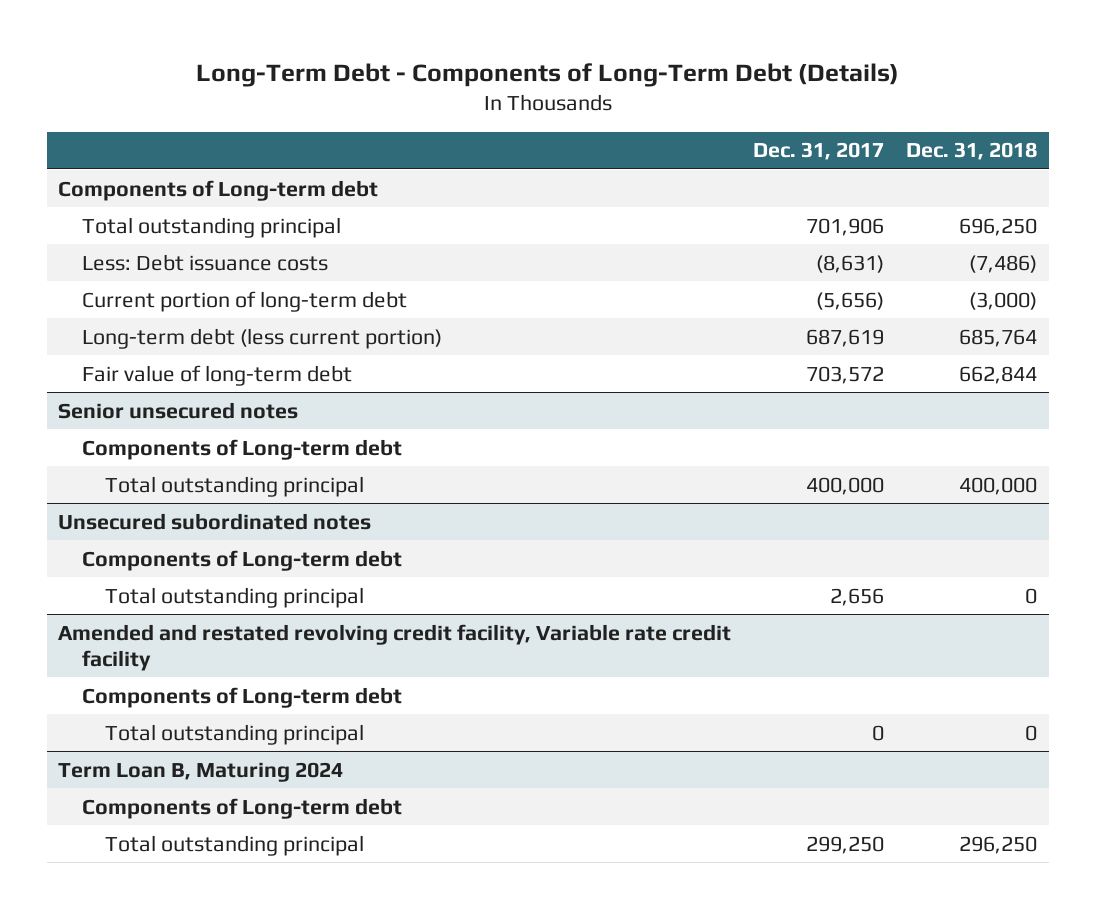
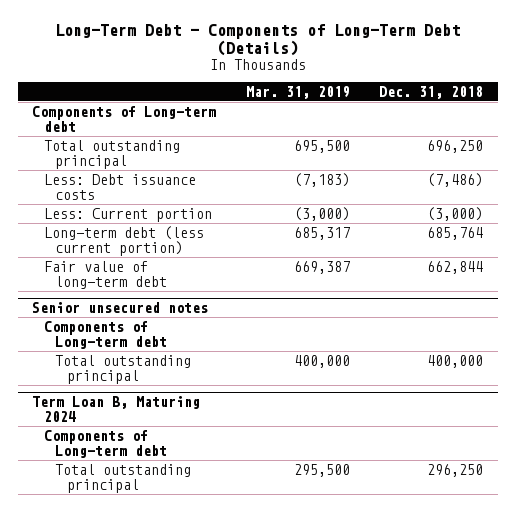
[753,142,885,161] Dec. 31, 2017 -> none
none -> [245,85,350,99] Mar. 31, 2019
[81,290,407,312] Current portion of long-term debt -> [43,207,212,222] Less: Current portion
[58,512,372,530] Unsecured subordinated notes -> none
[81,549,402,571] Components of Long-term debt -> none
[105,586,365,608] Total outstanding principal -> none
[58,623,732,671] Amended and restated revolving credit facility, Variable rate credit facility -> none
[81,686,402,708] Components of Long-term debt -> none
[105,723,365,745] Total outstanding principal -> none

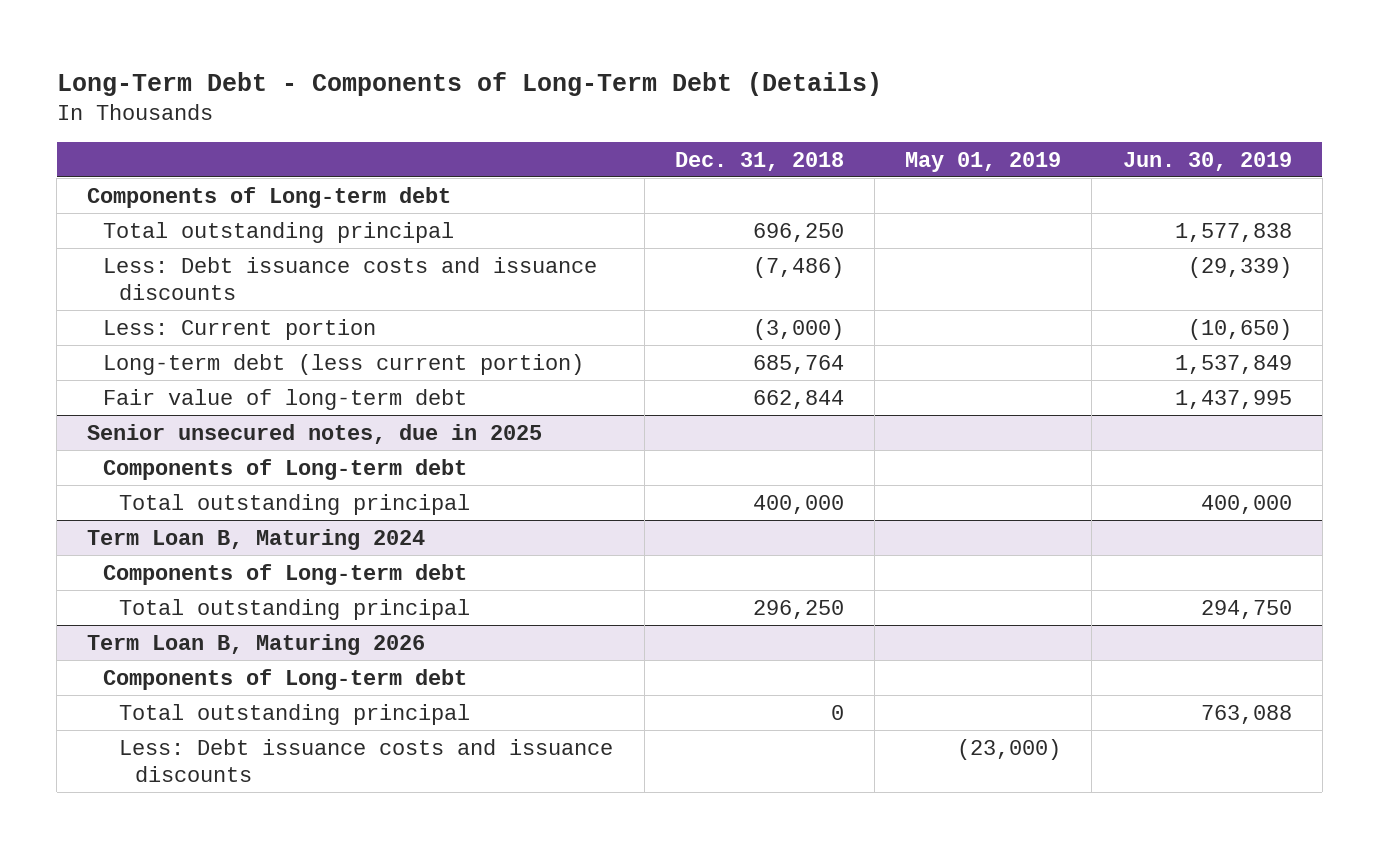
[245,85,350,99] Mar. 31, 2019 -> none
none -> [905,151,1062,172] May 01, 2019
none -> [1122,151,1292,171] Jun. 30, 2019
[43,173,196,200] Less: Debt issuance costs -> [103,256,598,300] Less: Debt issuance costs and issuance discounts
[32,302,209,314] Senior unsecured notes -> [87,423,543,444] Senior unsecured notes, due in 2025
none -> [87,633,426,655] Term Loan B, Maturing 2026
none -> [103,668,468,690] Components of Long-term debt
none -> [119,703,471,725] Total outstanding principal
none -> [119,738,614,782] Less: Debt issuance costs and issuance discounts

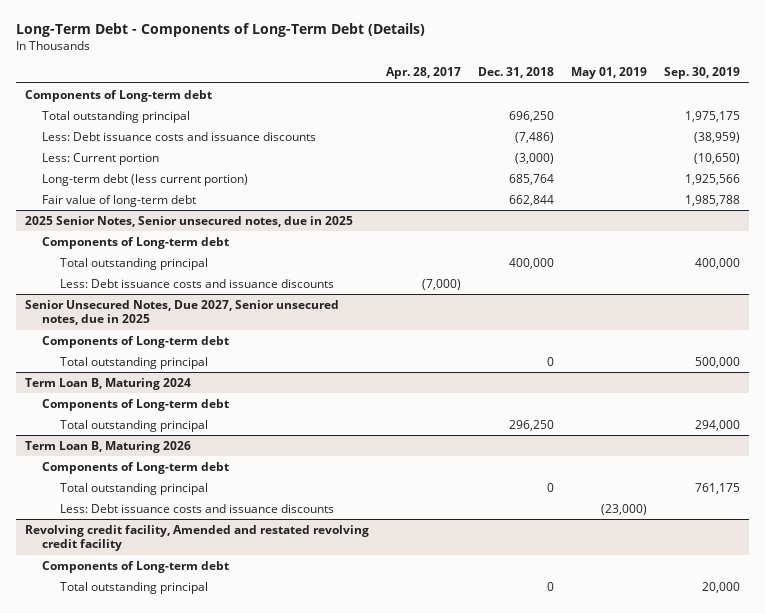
[1122,151,1292,171] Jun. 30, 2019 -> none
none -> [385,67,461,80] Apr. 28, 2017
none -> [664,67,741,80] Sep. 30, 2019
[87,423,543,444] Senior unsecured notes, due in 2025 -> [24,215,353,227] 2025 Senior Notes, Senior unsecured notes, due in 2025
none -> [60,278,335,288] Less: Debt issuance costs and issuance discounts
none -> [24,299,339,326] Senior Unsecured Notes, Due 2027, Senior unsecured notes, due in 2025
none -> [42,335,230,348] Components of Long-term debt
none -> [60,356,209,369] Total outstanding principal
none -> [24,524,369,552] Revolving credit facility, Amended and restated revolving credit facility
none -> [42,560,230,573] Components of Long-term debt
none -> [60,581,209,594] Total outstanding principal

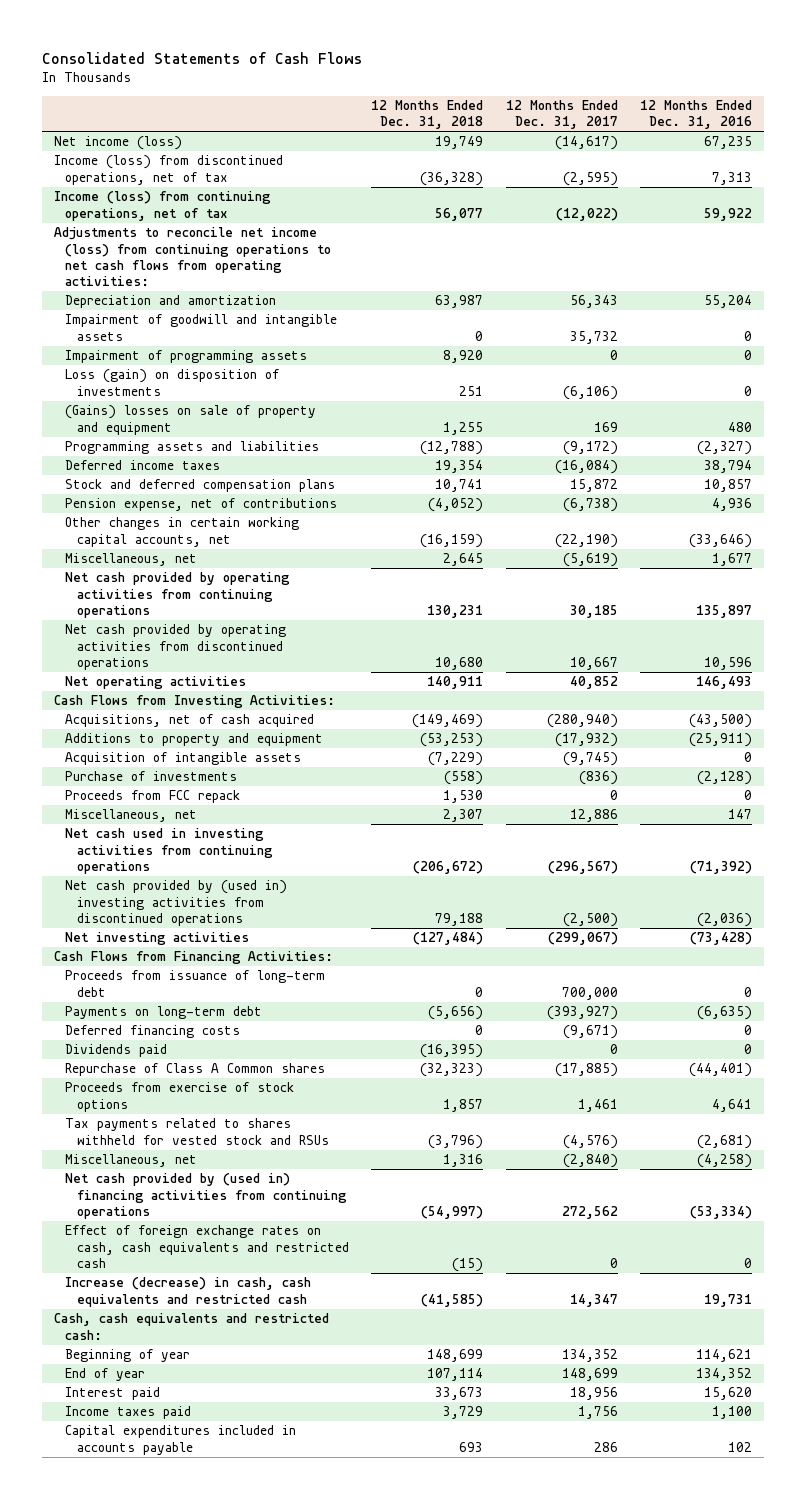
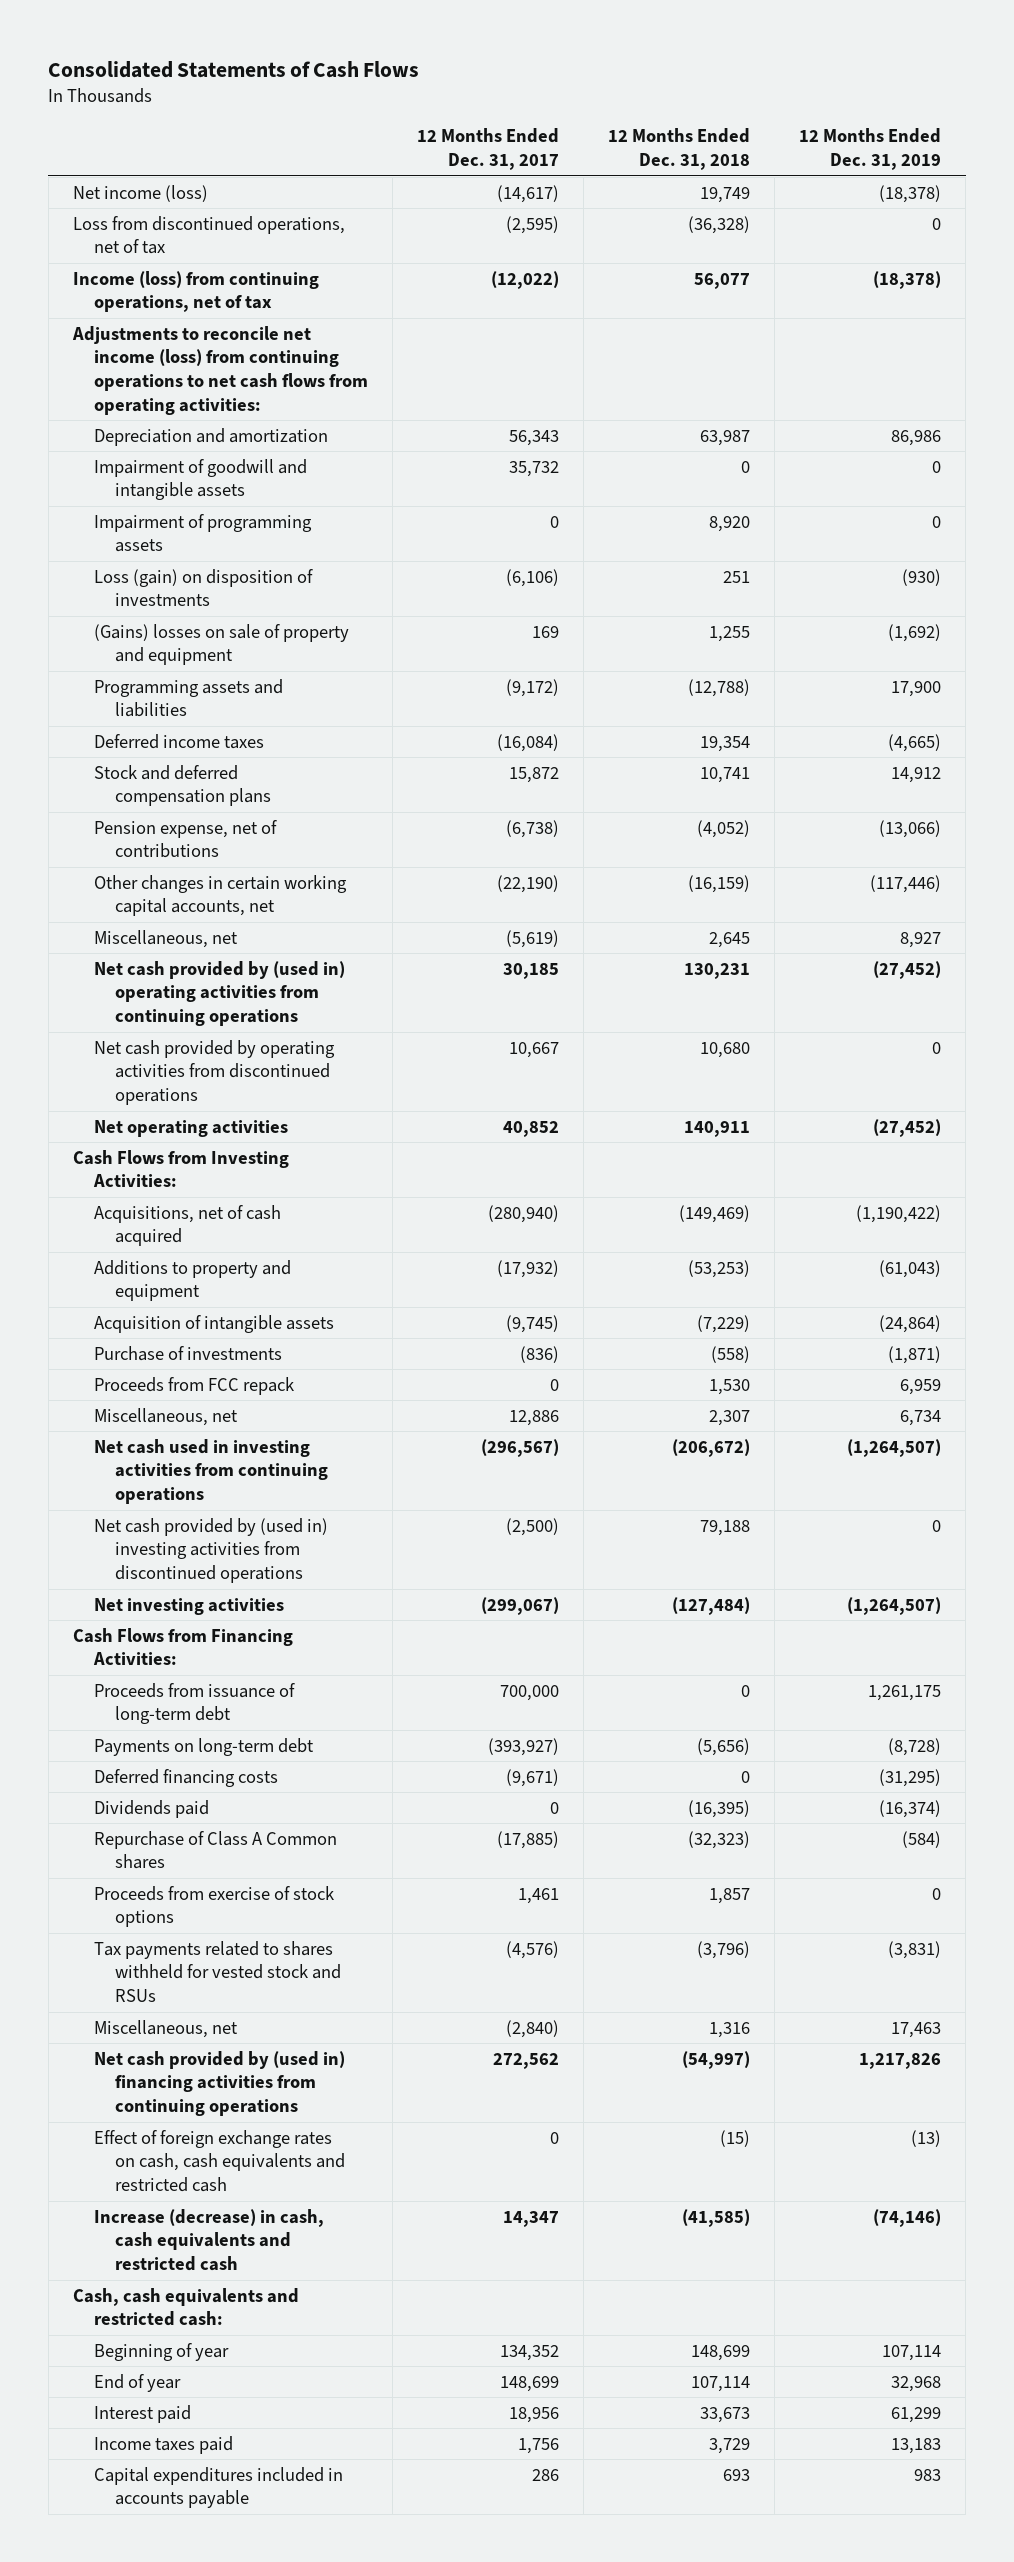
[640,99,753,130] 12 Months Ended Dec. 31, 2016 -> none
none -> [799,128,942,171] 12 Months Ended Dec. 31, 2019
[53,155,283,185] Income (loss) from discontinued operations, net of tax -> [72,215,345,255] Loss from discontinued operations, net of tax
[65,572,291,618] Net cash provided by operating activities from continuing operations -> [93,960,345,1027] Net cash provided by (used in) operating activities from continuing operations

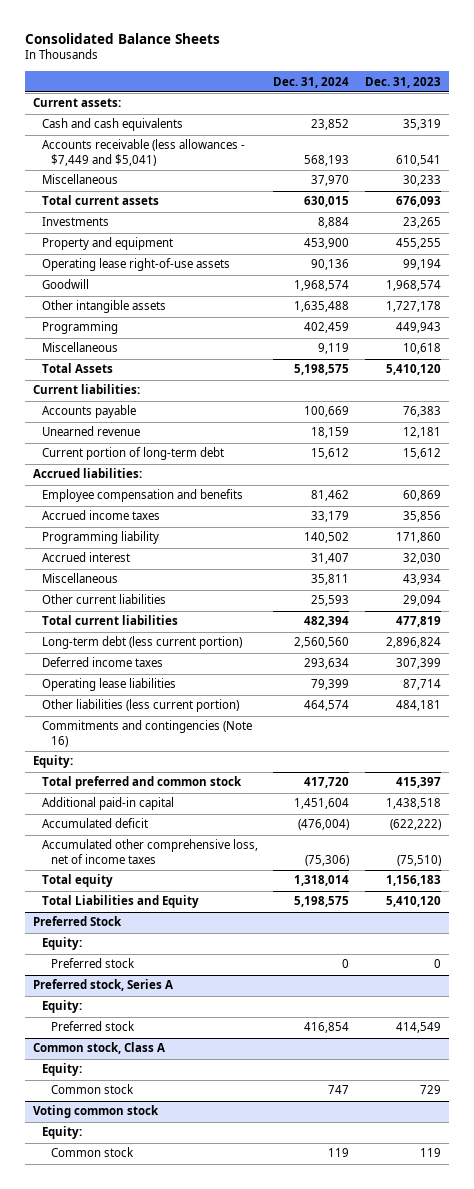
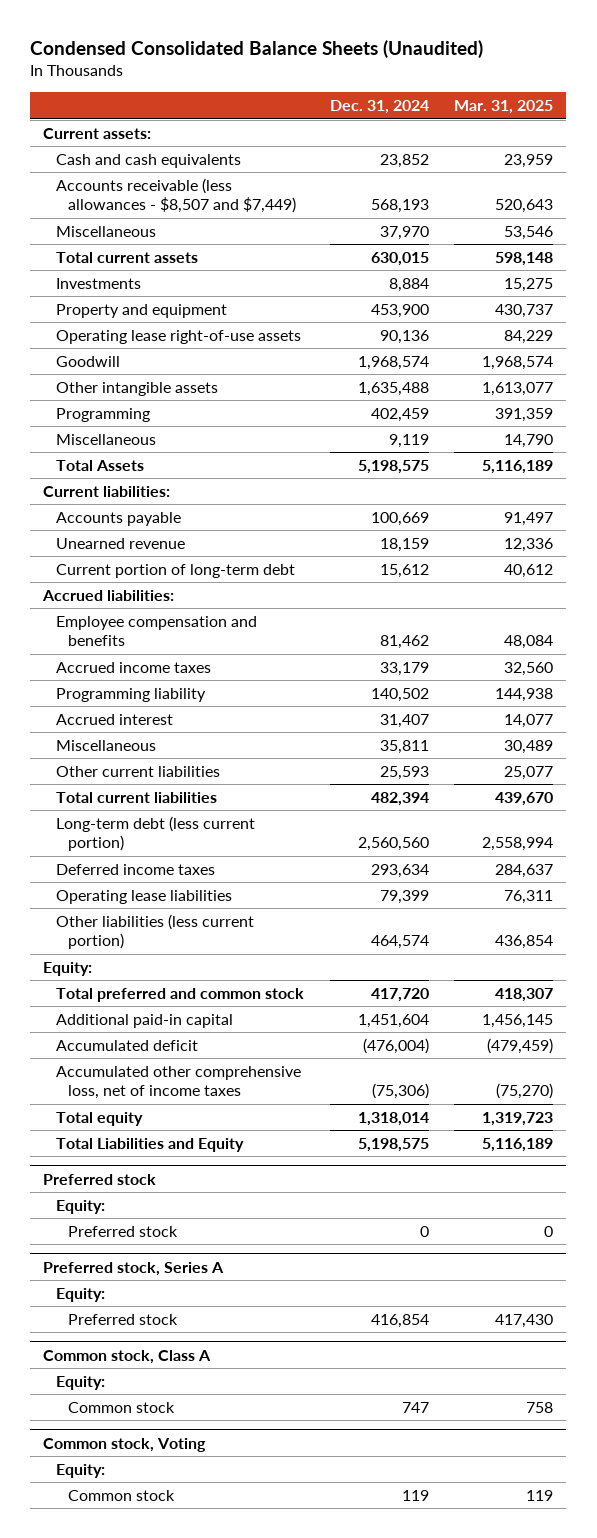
[25,32,221,44] Consolidated Balance Sheets -> [30,39,484,58] Condensed Consolidated Balance Sheets (Unaudited)
[364,76,441,88] Dec. 31, 2023 -> none
none -> [454,100,554,115] Mar. 31, 2025
[41,139,245,166] Accounts receivable (less allowances - $7,449 and $5,041) -> [55,177,297,214] Accounts receivable (less allowances - $8,507 and $7,449)
[41,720,252,747] Commitments and contingencies (Note 16) -> none
[33,916,123,927] Preferred Stock -> [43,1173,157,1185] Preferred stock
[33,1105,160,1119] Voting common stock -> [43,1437,207,1452] Common stock, Voting

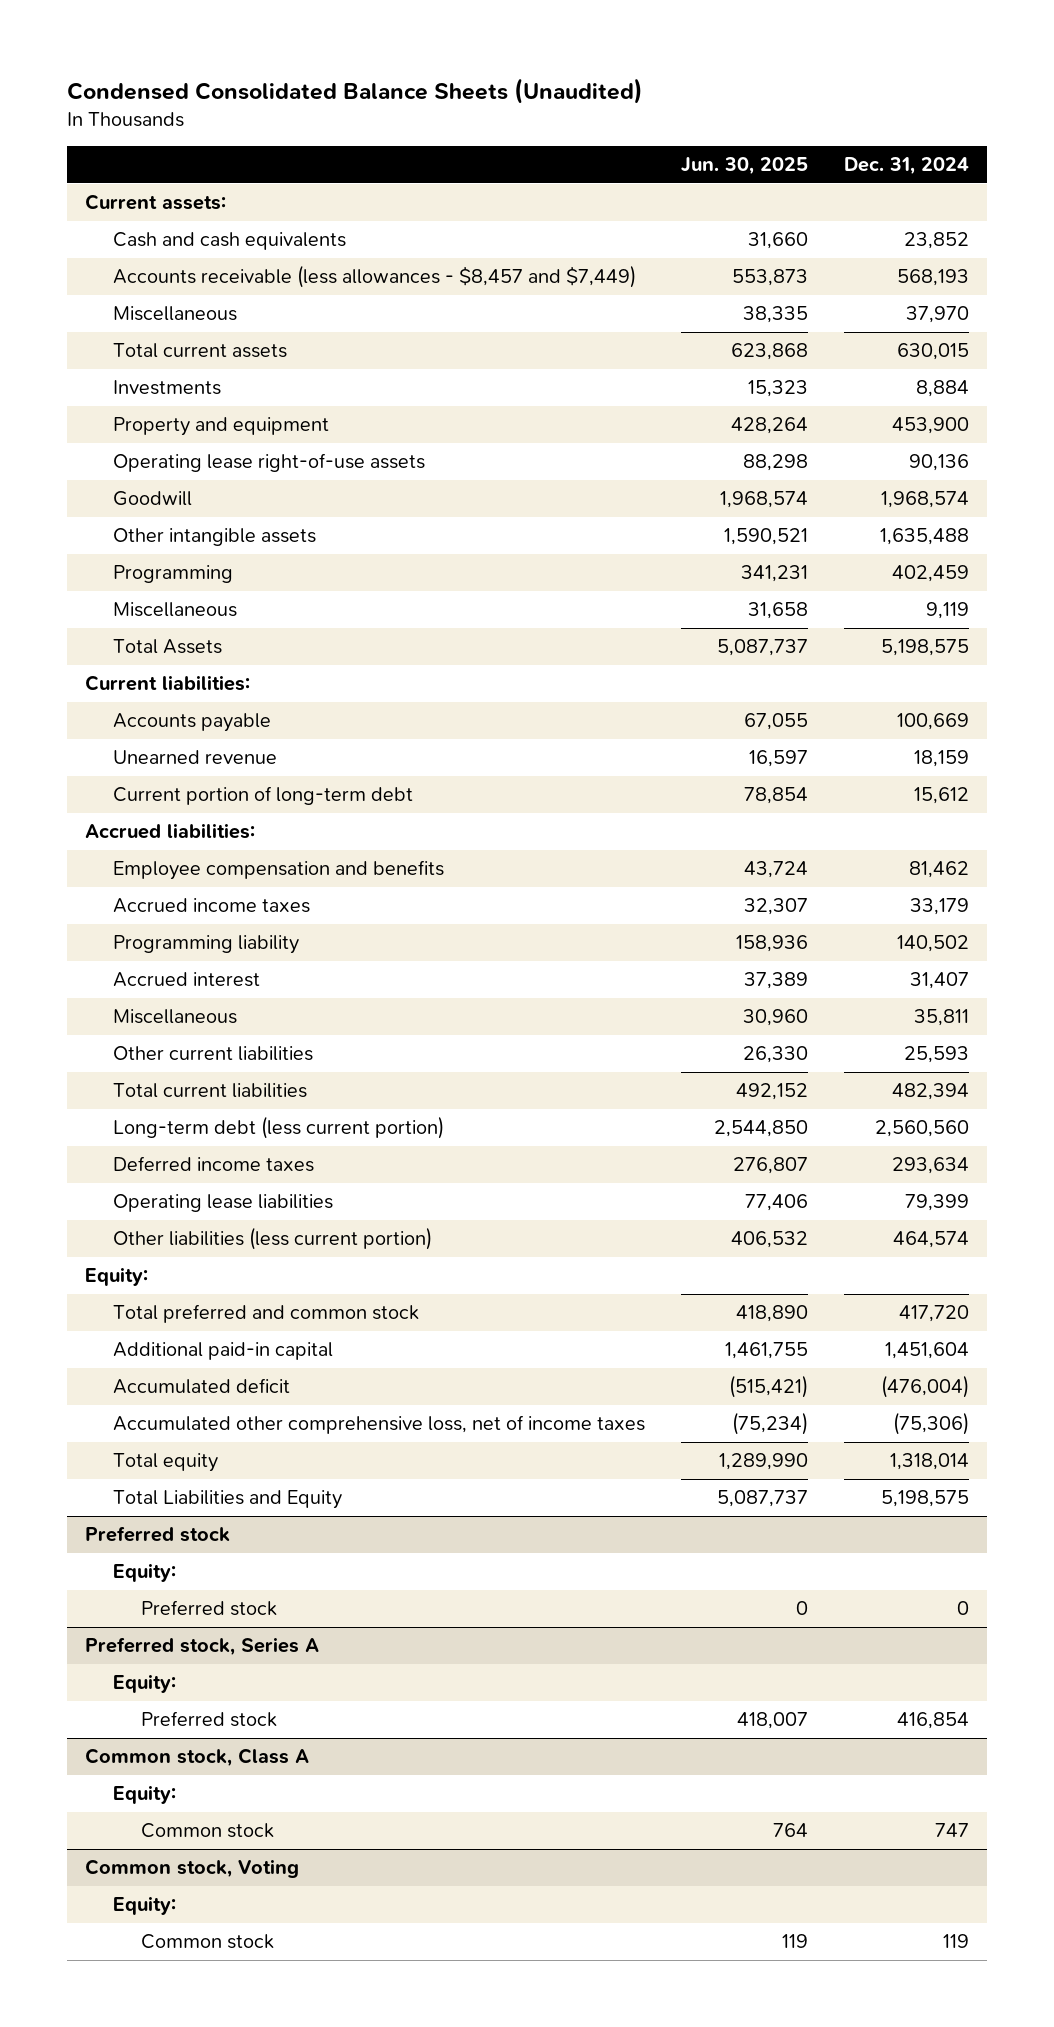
[454,100,554,115] Mar. 31, 2025 -> none
none -> [681,157,809,176] Jun. 30, 2025
[55,177,297,214] Accounts receivable (less allowances - $8,507 and $7,449) -> [112,265,636,289] Accounts receivable (less allowances - $8,457 and $7,449)

